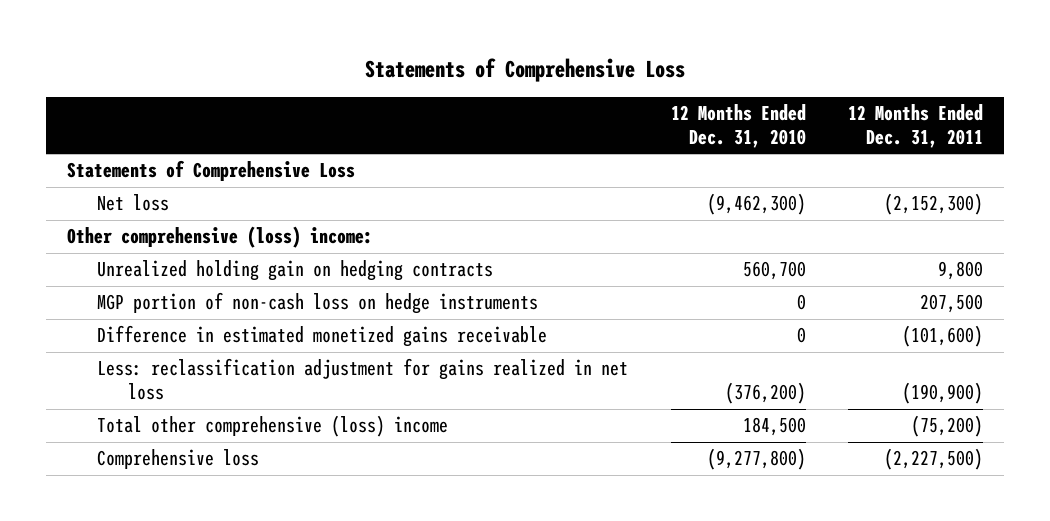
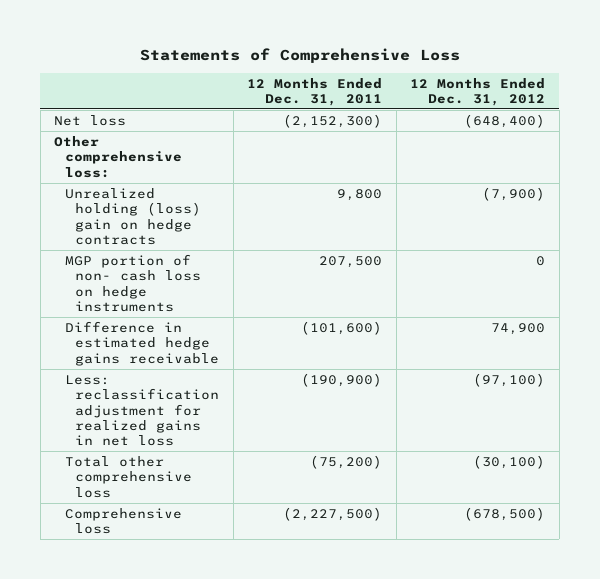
[670,103,806,148] 12 Months Ended Dec. 31, 2010 -> none
none -> [410,77,546,106] 12 Months Ended Dec. 31, 2012
[66,160,355,182] Statements of Comprehensive Loss -> none
[66,226,373,249] Other comprehensive (loss) income: -> [54,135,182,178] Other comprehensive loss:
[97,260,494,282] Unrealized holding gain on hedging contracts -> [64,187,202,246] Unrealized holding (loss) gain on hedge contracts
[97,292,539,315] MGP portion of non-cash loss on hedge instruments -> [64,253,202,313] MGP portion of non- cash loss on hedge instruments
[97,325,548,348] Difference in estimated monetized gains receivable -> [64,320,220,366] Difference in estimated hedge gains receivable
[97,358,629,401] Less: reclassification adjustment for gains realized in net loss -> [64,374,220,447] Less: reclassification adjustment for realized gains in net loss
[97,415,449,438] Total other comprehensive (loss) income -> [64,455,193,498] Total other comprehensive loss

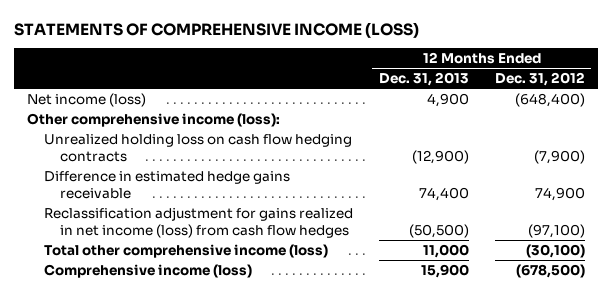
[139,47,460,63] Statements of Comprehensive Loss -> [14,21,420,38] STATEMENTS OF COMPREHENSIVE INCOME (LOSS)
[247,77,383,106] 12 Months Ended Dec. 31, 2011 -> none
none -> [378,72,469,87] Dec. 31, 2013
[64,253,202,313] MGP portion of non- cash loss on hedge instruments -> none
[54,114,127,126] Net loss -> [27,92,147,107] Net income (loss)
[54,135,182,178] Other comprehensive loss: -> [27,112,281,127] Other comprehensive income (loss):
[64,187,202,246] Unrealized holding (loss) gain on hedge contracts -> [43,133,352,162] Unrealized holding loss on cash flow hedging contracts
[64,374,220,447] Less: reclassification adjustment for realized gains in net loss -> [43,206,353,238] Reclassification adjustment for gains realized in net income (loss) from cash flow hedges
[64,455,193,498] Total other comprehensive loss -> [43,243,328,258] Total other comprehensive income (loss)
[64,507,182,535] Comprehensive loss -> [43,263,252,278] Comprehensive income (loss)

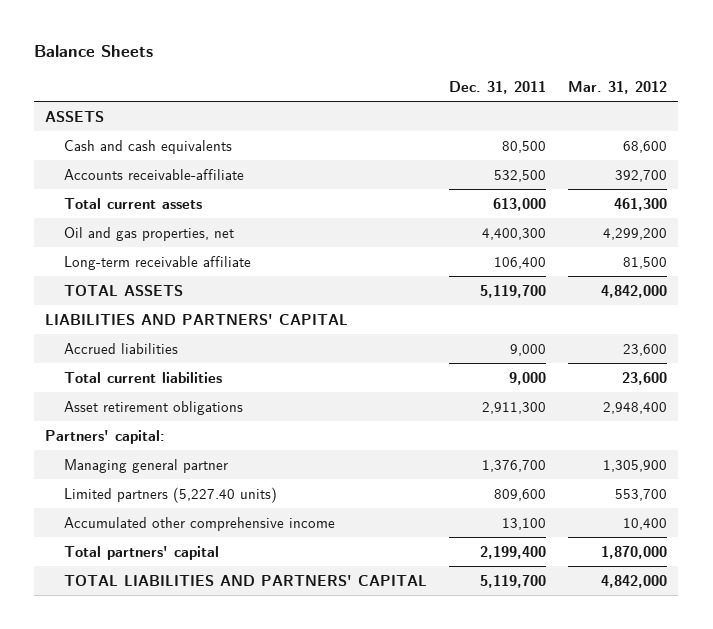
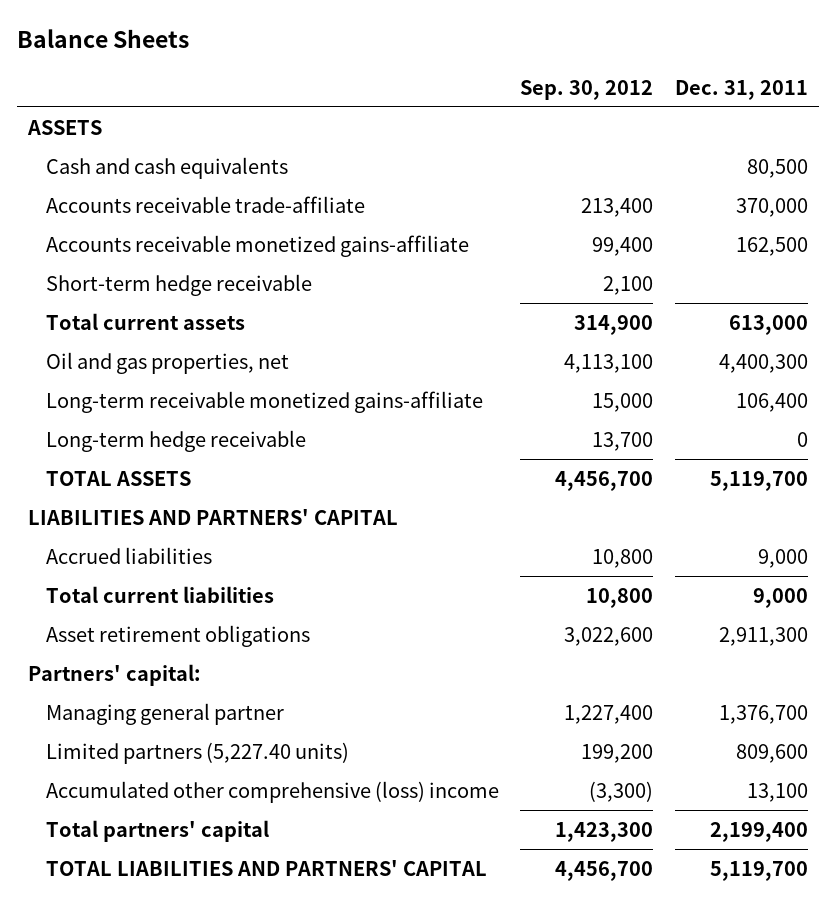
[568,81,668,95] Mar. 31, 2012 -> none
none -> [520,79,654,100] Sep. 30, 2012
[64,168,245,180] Accounts receivable-affiliate -> [45,195,365,213] Accounts receivable trade-affiliate
[494,169,547,182] 532,500 -> [736,197,809,217] 370,000
none -> [45,234,469,257] Accounts receivable monetized gains-affiliate
none -> [45,273,312,296] Short-term hedge receivable
[64,255,252,270] Long-term receivable affiliate -> [45,390,483,413] Long-term receivable monetized gains-affiliate
none -> [45,429,306,452] Long-term hedge receivable
[64,516,336,531] Accumulated other comprehensive income -> [45,780,499,803] Accumulated other comprehensive (loss) income

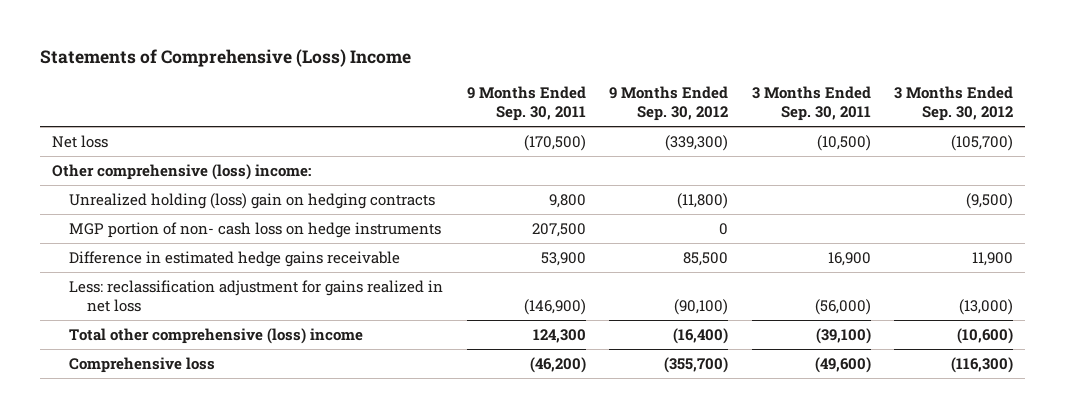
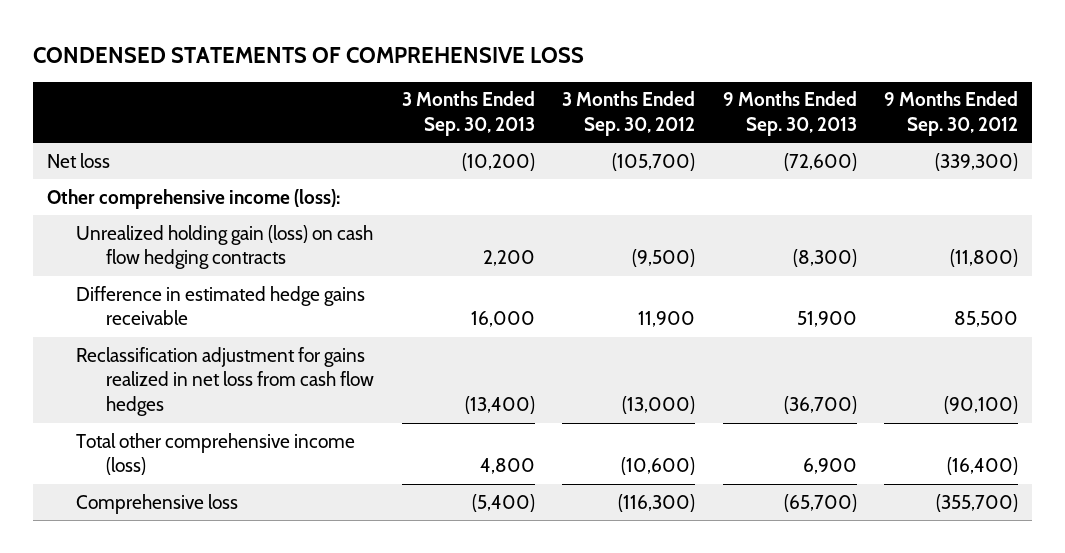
[40,49,412,68] Statements of Comprehensive (Loss) Income -> [32,46,584,63] CONDENSED STATEMENTS OF COMPREHENSIVE LOSS
[466,86,586,122] 9 Months Ended Sep. 30, 2011 -> none
[751,86,871,122] 3 Months Ended Sep. 30, 2011 -> none
none -> [401,91,535,137] 3 Months Ended Sep. 30, 2013
none -> [722,91,857,137] 9 Months Ended Sep. 30, 2013
[69,221,442,238] MGP portion of non- cash loss on hedge instruments -> none
[51,163,311,180] Other comprehensive (loss) income: -> [46,188,340,209] Other comprehensive income (loss):
[69,192,436,209] Unrealized holding (loss) gain on hedging contracts -> [76,224,374,270] Unrealized holding gain (loss) on cash flow hedging contracts
[69,279,444,312] Less: reclassification adjustment for gains realized in net loss -> [76,346,375,417] Reclassification adjustment for gains realized in net loss from cash flow hedges
[69,327,364,344] Total other comprehensive (loss) income -> [76,432,356,476] Total other comprehensive income (loss)

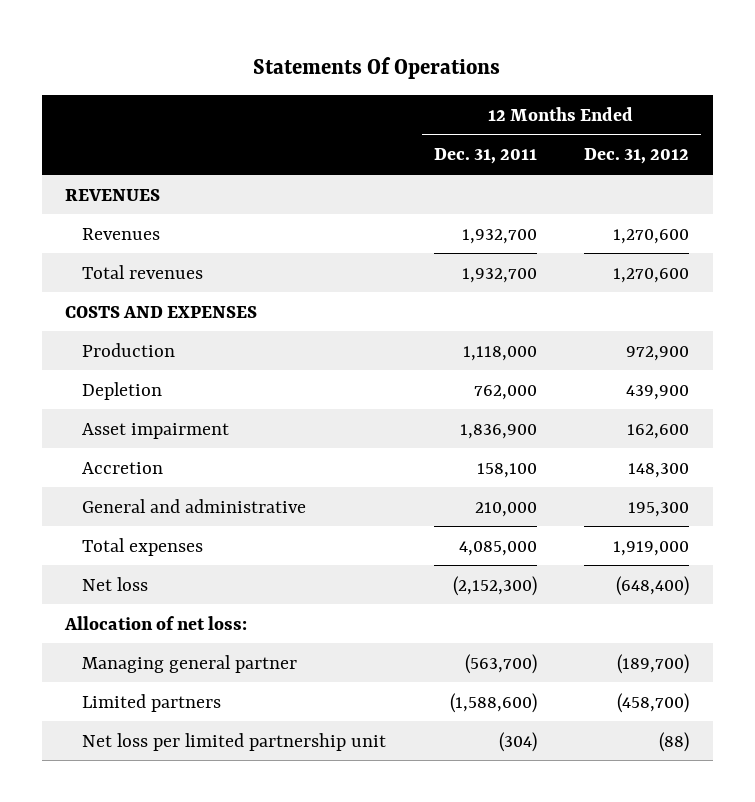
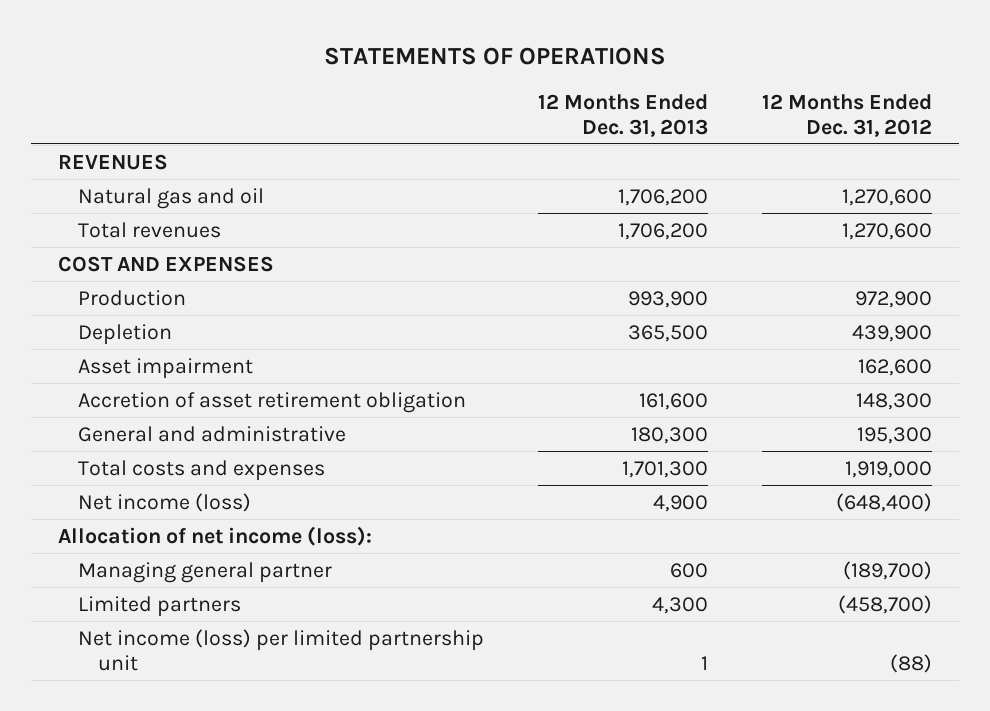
[253,57,501,80] Statements Of Operations -> [323,46,666,65] STATEMENTS OF OPERATIONS
[433,148,537,165] Dec. 31, 2011 -> none
none -> [538,93,709,137] 12 Months Ended Dec. 31, 2013
[81,227,160,240] Revenues -> [77,187,264,209] Natural gas and oil
[65,305,258,318] COSTS AND EXPENSES -> [57,255,274,272] COST AND EXPENSES
[81,461,163,474] Accretion -> [77,391,466,413] Accretion of asset retirement obligation
[81,537,203,556] Total expenses -> [77,459,325,481] Total costs and expenses
[81,576,148,591] Net loss -> [77,492,251,512] Net income (loss)
[64,615,248,630] Allocation of net loss: -> [57,525,372,546] Allocation of net income (loss):
[81,732,386,751] Net loss per limited partnership unit -> [77,628,484,671] Net income (loss) per limited partnership unit

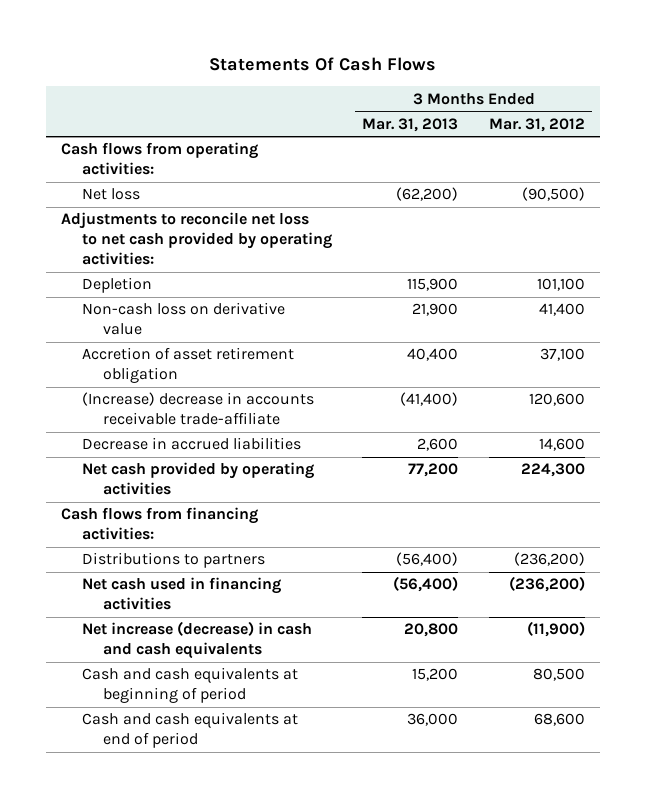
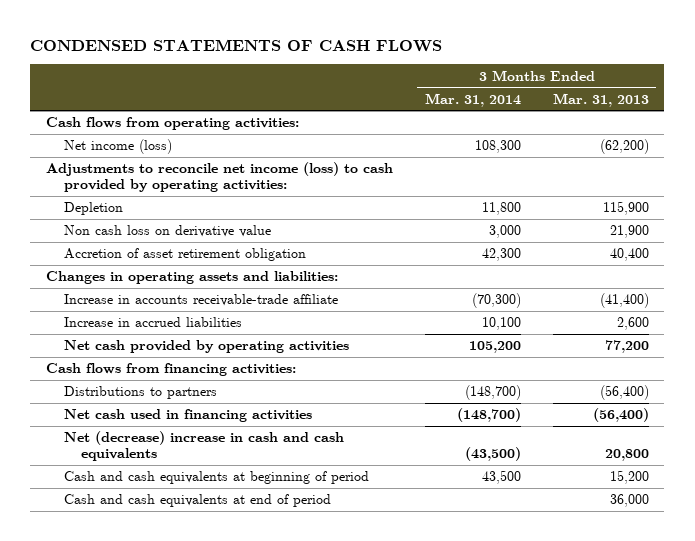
[208,57,436,72] Statements Of Cash Flows -> [30,39,443,53] CONDENSED STATEMENTS OF CASH FLOWS
[488,117,585,132] Mar. 31, 2012 -> none
none -> [424,92,521,107] Mar. 31, 2014
[82,188,141,201] Net loss -> [63,139,172,155] Net income (loss)
[60,212,333,266] Adjustments to reconcile net loss to net cash provided by operating activities: -> [46,162,394,193] Adjustments to reconcile net income (loss) to cash provided by operating activities:
[82,302,286,336] Non-cash loss on derivative value -> [63,225,271,238] Non cash loss on derivative value
none -> [46,271,339,285] Changes in operating assets and liabilities:
[82,392,315,426] (Increase) decrease in accounts receivable trade-affiliate -> [63,294,338,307] Increase in accounts receivable-trade affiliate
[82,437,302,451] Decrease in accrued liabilities -> [63,317,242,328] Increase in accrued liabilities
[82,621,313,660] Net increase (decrease) in cash and cash equivalents -> [63,431,344,462] Net (decrease) increase in cash and cash equivalents

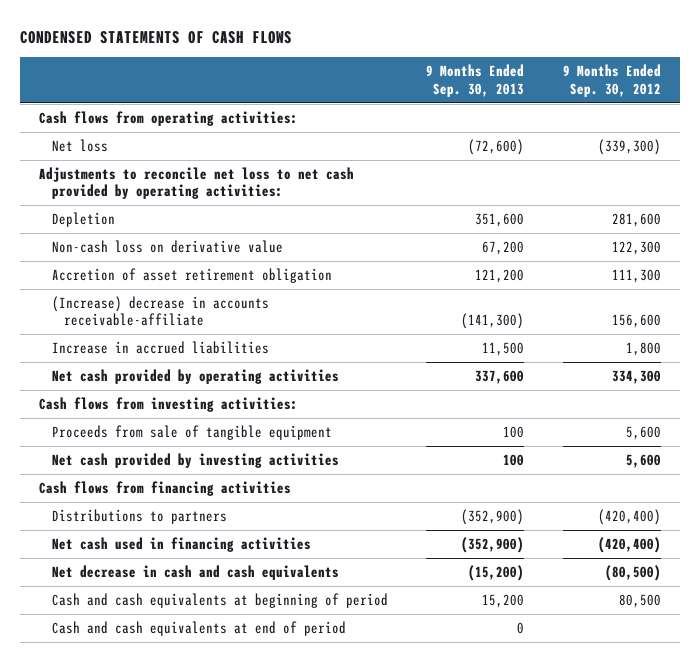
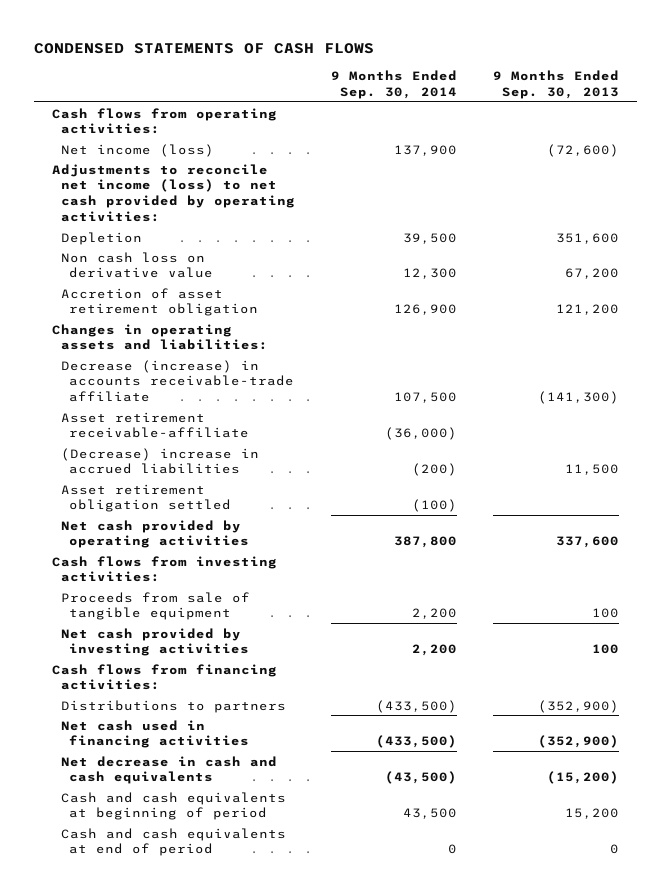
[562,64,661,97] 9 Months Ended Sep. 30, 2012 -> none
none -> [330,69,457,99] 9 Months Ended Sep. 30, 2014
[51,139,108,153] Net loss -> [60,143,214,157] Net income (loss)
[39,167,355,200] Adjustments to reconcile net loss to net cash provided by operating activities: -> [52,163,295,222] Adjustments to reconcile net income (loss) to net cash provided by operating activities:
[51,240,283,254] Non-cash loss on derivative value -> [60,251,214,279] Non cash loss on derivative value
none -> [52,323,268,351] Changes in operating assets and liabilities:
[51,296,269,327] (Increase) decrease in accounts receivable-affiliate -> [60,359,295,403] Decrease (increase) in accounts receivable-trade affiliate
none -> [60,411,250,439] Asset retirement receivable-affiliate
[51,341,269,355] Increase in accrued liabilities -> [60,447,259,475] (Decrease) increase in accrued liabilities
none -> [60,483,232,513] Asset retirement obligation settled
[39,481,292,497] Cash flows from financing activities -> [52,663,278,691] Cash flows from financing activities:

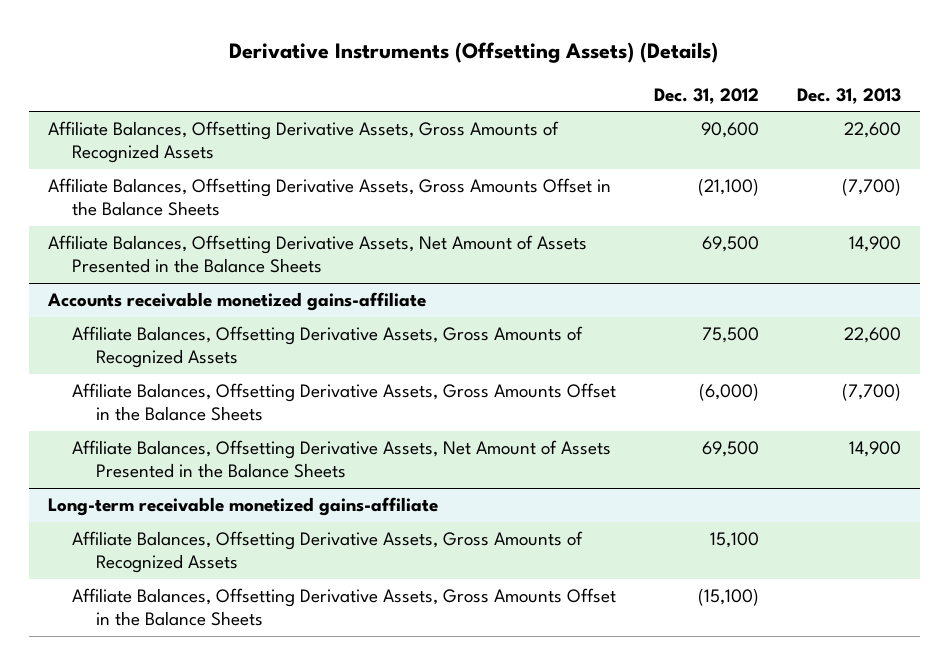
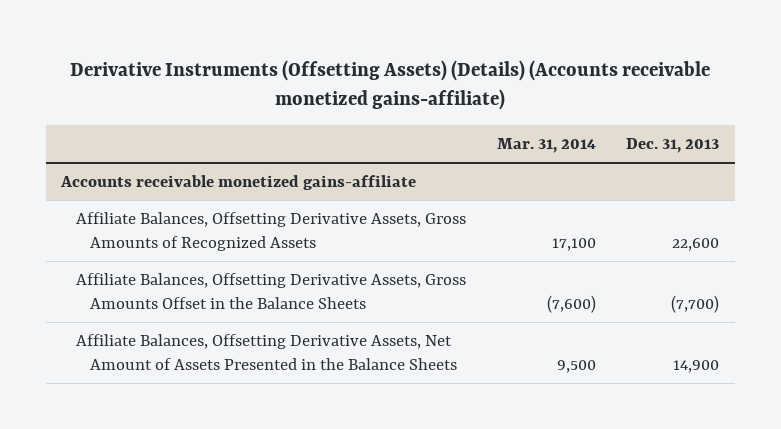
[229,42,719,64] Derivative Instruments (Offsetting Assets) (Details) -> [70,59,711,111] Derivative Instruments (Offsetting Assets) (Details) (Accounts receivable monetized gains-affiliate)
[654,87,760,104] Dec. 31, 2012 -> none
none -> [496,137,596,153] Mar. 31, 2014
[47,121,559,164] Affiliate Balances, Offsetting Derivative Assets, Gross Amounts of Recognized Assets -> none
[47,178,611,217] Affiliate Balances, Offsetting Derivative Assets, Gross Amounts Offset in the Balance Sheets -> none
[47,235,587,274] Affiliate Balances, Offsetting Derivative Assets, Net Amount of Assets Presented in the Balance Sheets -> none
[47,497,438,517] Long-term receivable monetized gains-affiliate -> none
[71,531,583,574] Affiliate Balances, Offsetting Derivative Assets, Gross Amounts of Recognized Assets -> none
[71,588,616,627] Affiliate Balances, Offsetting Derivative Assets, Gross Amounts Offset in the Balance Sheets -> none

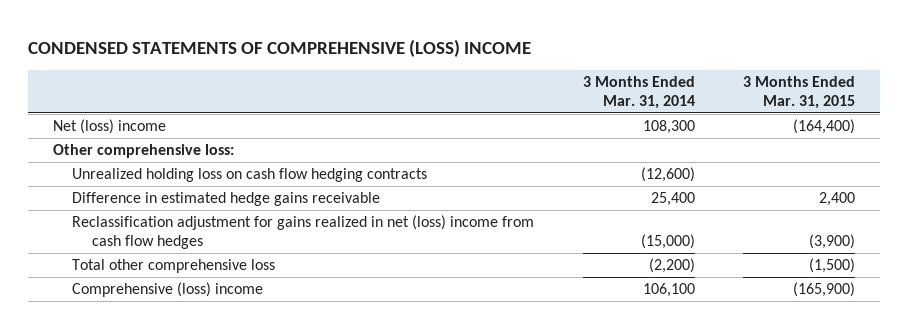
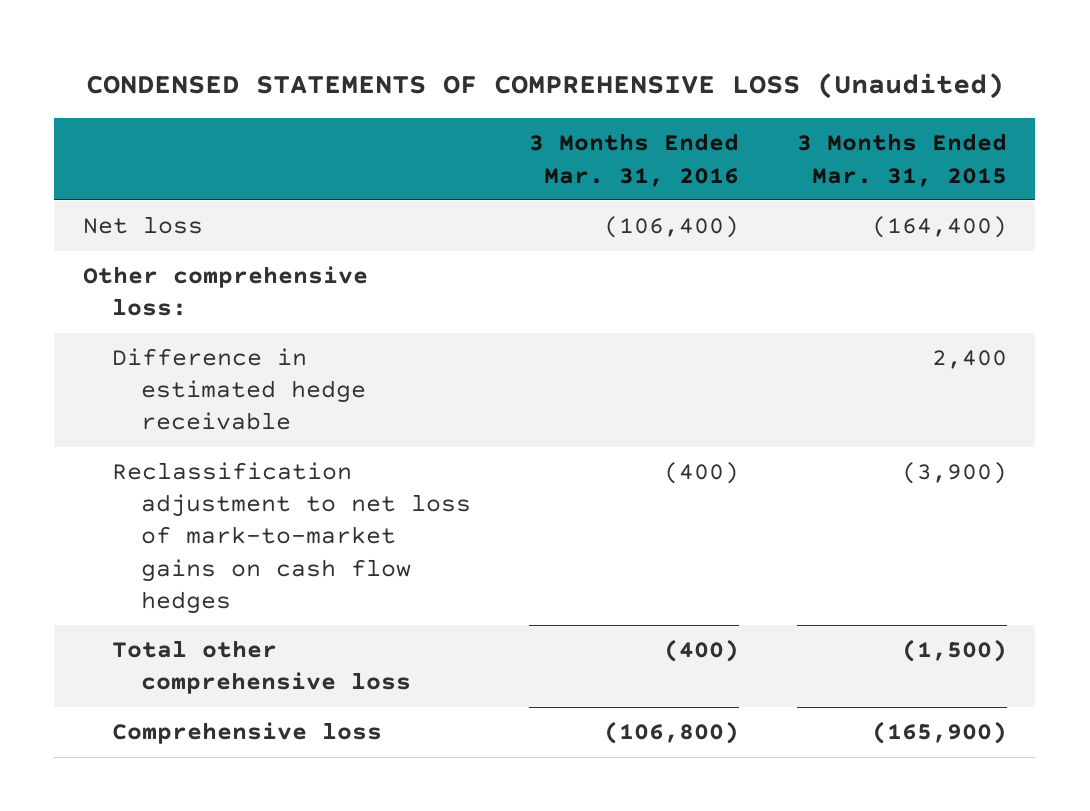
[28,38,532,57] CONDENSED STATEMENTS OF COMPREHENSIVE (LOSS) INCOME -> [85,73,1004,100] CONDENSED STATEMENTS OF COMPREHENSIVE LOSS (Unaudited)
[582,75,695,109] 3 Months Ended Mar. 31, 2014 -> none
none -> [528,133,739,187] 3 Months Ended Mar. 31, 2016
[52,119,166,135] Net (loss) income -> [83,216,204,235] Net loss
[72,168,428,183] Unrealized holding loss on cash flow hedging contracts -> none
[72,192,381,207] Difference in estimated hedge gains receivable -> [112,348,367,431] Difference in estimated hedge receivable
[72,215,535,250] Reclassification adjustment for gains realized in net (loss) income from cash flow hedges -> [112,462,472,614] Reclassification adjustment to net loss of mark-to-market gains on cash flow hedges
[72,282,264,298] Comprehensive (loss) income -> [112,722,383,745] Comprehensive loss

